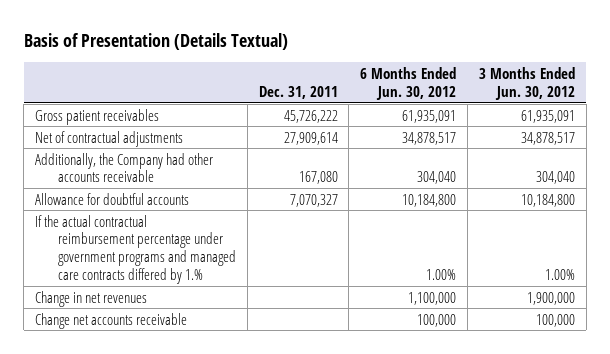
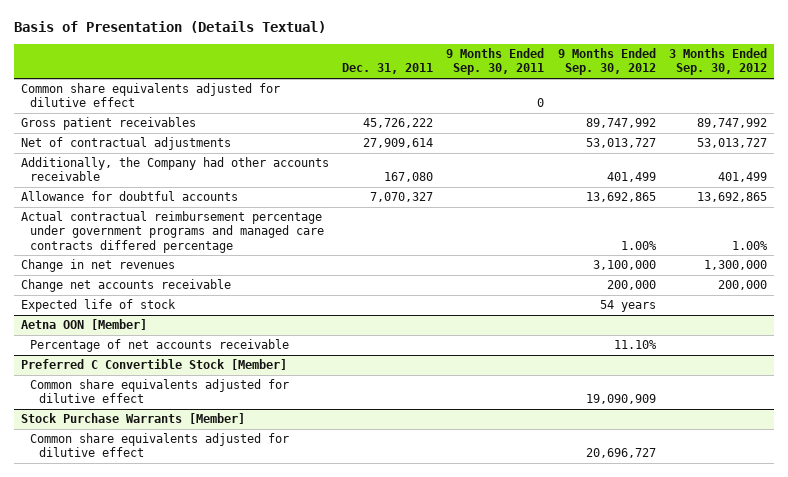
[360,67,457,100] 6 Months Ended Jun. 30, 2012 -> none
[478,67,575,100] 3 Months Ended Jun. 30, 2012 -> none
none -> [446,47,545,76] 9 Months Ended Sep. 30, 2011
none -> [557,47,656,76] 9 Months Ended Sep. 30, 2012
none -> [669,47,768,76] 3 Months Ended Sep. 30, 2012
none -> [20,83,280,108] Common share equivalents adjusted for dilutive effect
[34,214,236,284] If the actual contractual reimbursement percentage under government programs and managed care contracts differed by 1.% -> [20,211,324,253] Actual contractual reimbursement percentage under government programs and managed care contracts differed percentage
none -> [20,299,176,313] Expected life of stock
none -> [20,319,147,331] Aetna OON [Member]
none -> [29,339,289,353] Percentage of net accounts receivable
none -> [20,359,287,371] Preferred C Convertible Stock [Member]
none -> [29,379,289,404] Common share equivalents adjusted for dilutive effect
none -> [20,413,245,425] Stock Purchase Warrants [Member]
none -> [29,433,289,458] Common share equivalents adjusted for dilutive effect

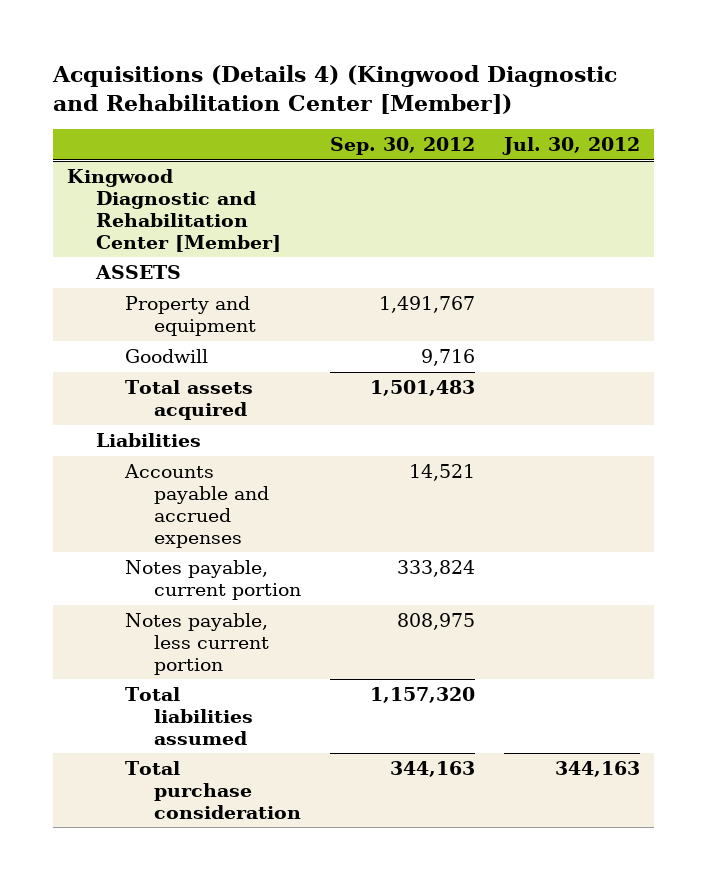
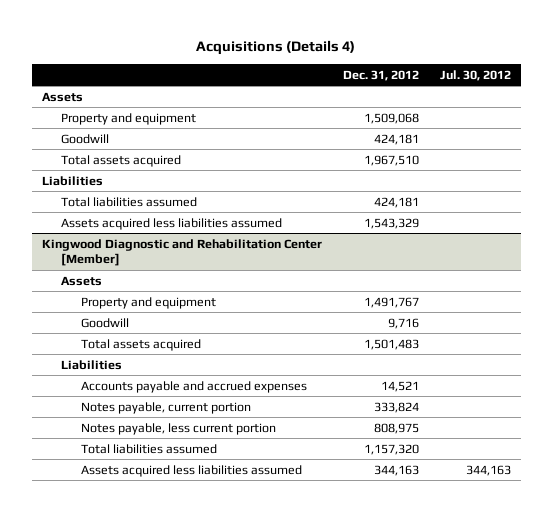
[52,64,618,114] Acquisitions (Details 4) (Kingwood Diagnostic and Rehabilitation Center [Member]) -> [196,40,356,56] Acquisitions (Details 4)
[329,137,475,156] Sep. 30, 2012 -> none
none -> [342,69,419,81] Dec. 31, 2012
none -> [42,91,84,102] Assets
none -> [61,112,197,125] Property and equipment
none -> [61,133,110,144] Goodwill
none -> [61,154,182,167] Total assets acquired
none -> [42,175,104,186] Liabilities
none -> [61,196,198,207] Total liabilities assumed
none -> [61,217,283,230] Assets acquired less liabilities assumed
[95,265,182,280] ASSETS -> [61,275,103,286] Assets
[125,761,302,819] Total purchase consideration -> [80,464,302,477] Assets acquired less liabilities assumed

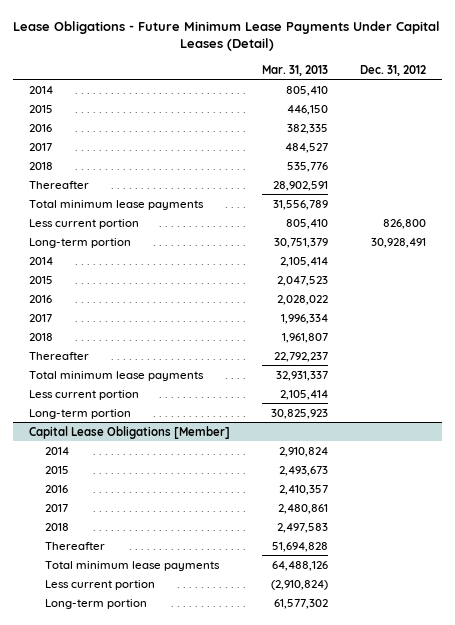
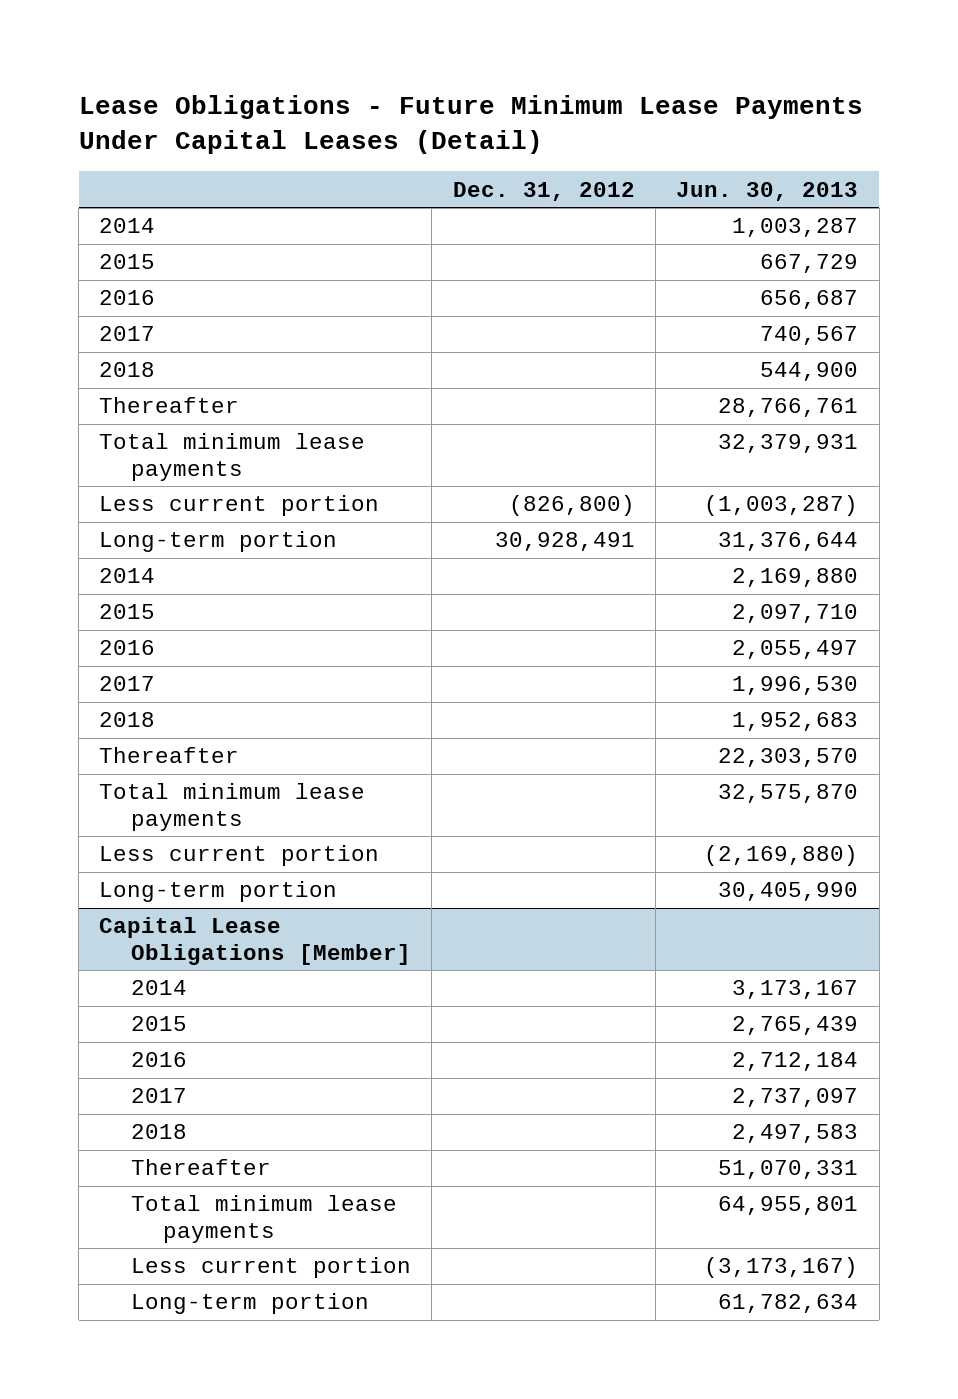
[261,64,328,76] Mar. 31, 2013 -> none
none -> [676,181,859,201] Jun. 30, 2013
[382,218,426,229] 826,800 -> [508,495,635,517] (826,800)

